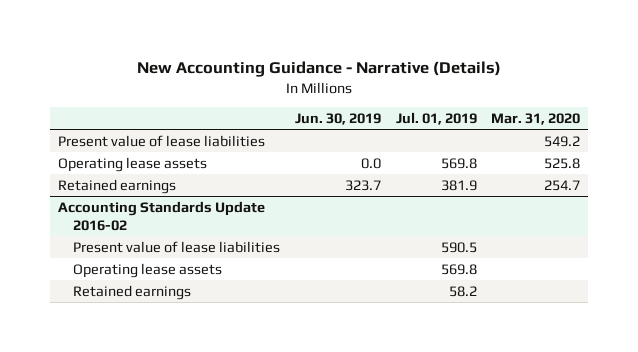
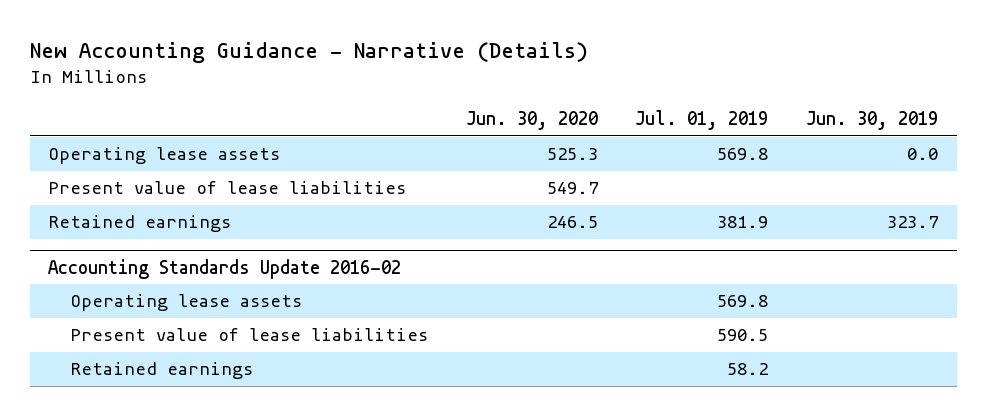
[491,112,581,125] Mar. 31, 2020 -> none
none -> [465,111,598,131] Jun. 30, 2020
[57,134,265,147] Present value of lease liabilities -> [48,181,407,195] Present value of lease liabilities
[73,240,281,253] Present value of lease liabilities -> [69,328,428,342] Present value of lease liabilities

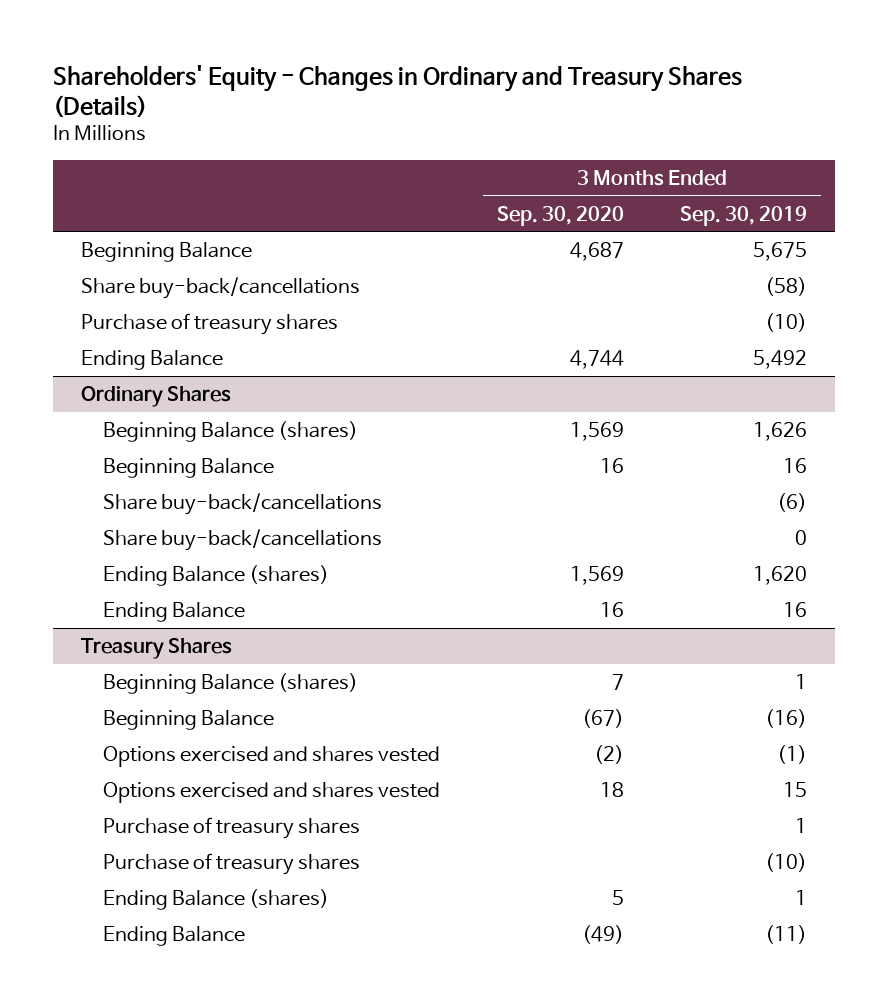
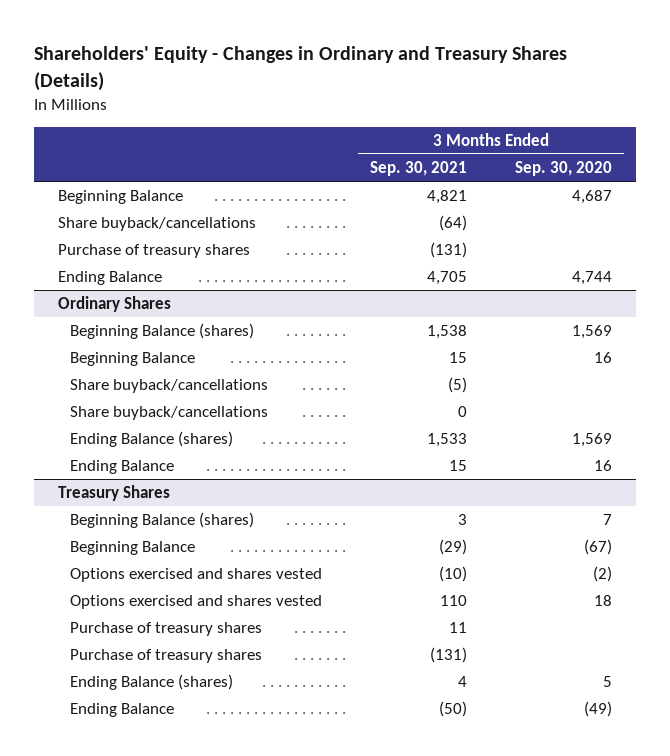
[679,205,807,226] Sep. 30, 2019 -> none
none -> [370,161,468,177] Sep. 30, 2021
[81,276,361,299] Share buy-back/cancellations -> [57,217,256,232] Share buyback/cancellations
[103,492,383,515] Share buy-back/cancellations -> [69,379,268,394] Share buyback/cancellations
[103,528,383,551] Share buy-back/cancellations -> [69,406,268,421] Share buyback/cancellations

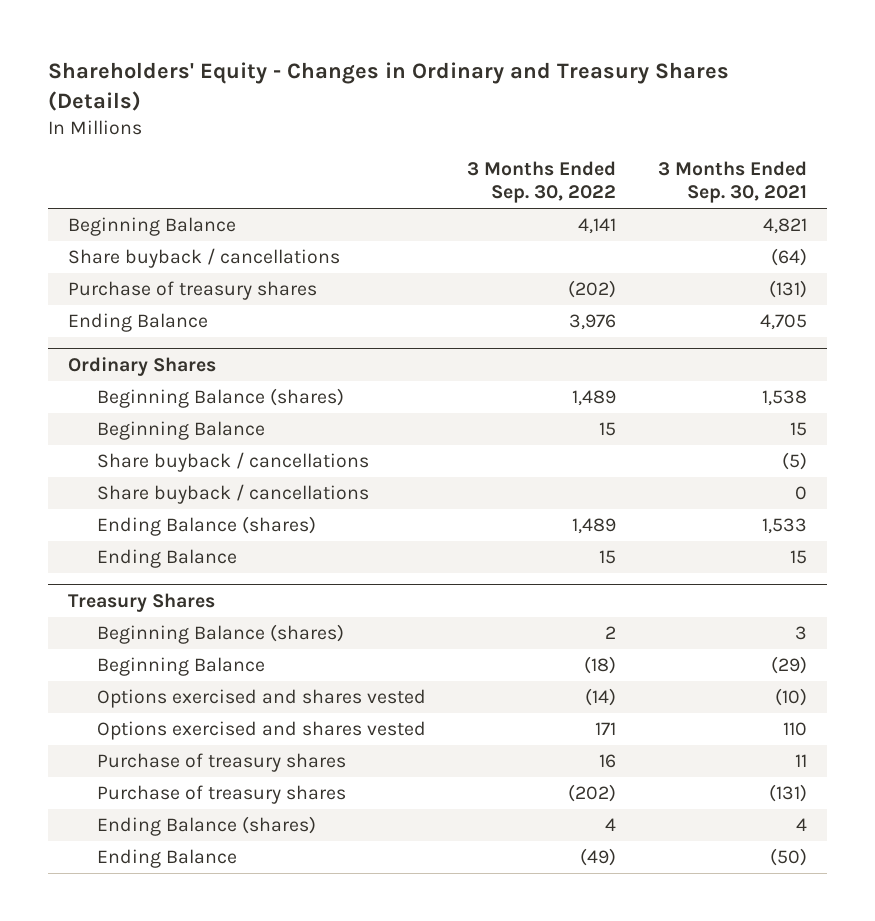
[515,161,613,177] Sep. 30, 2020 -> none
none -> [467,161,617,204] 3 Months Ended Sep. 30, 2022
[57,217,256,232] Share buyback/cancellations -> [68,248,341,269] Share buyback / cancellations
[69,379,268,394] Share buyback/cancellations -> [96,452,369,473] Share buyback / cancellations
[69,406,268,421] Share buyback/cancellations -> [96,484,369,505] Share buyback / cancellations

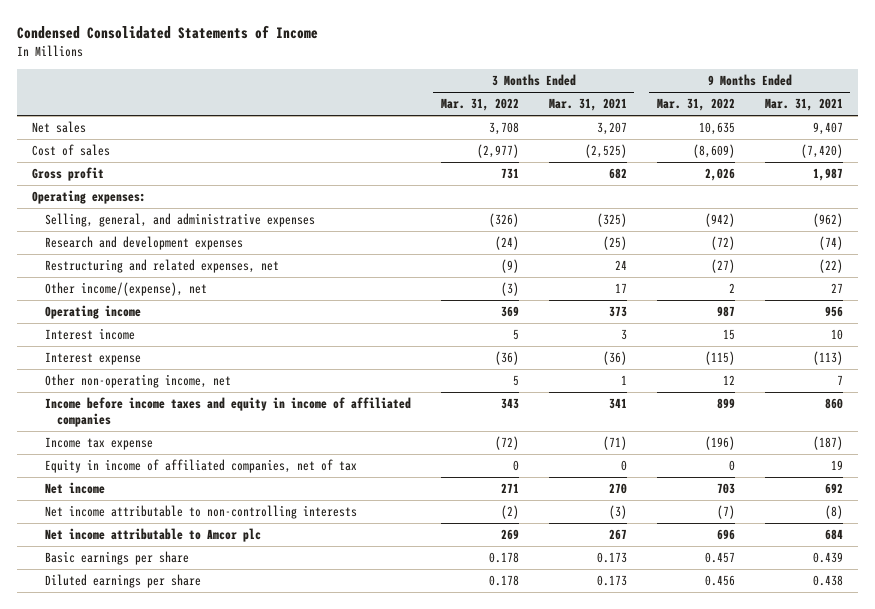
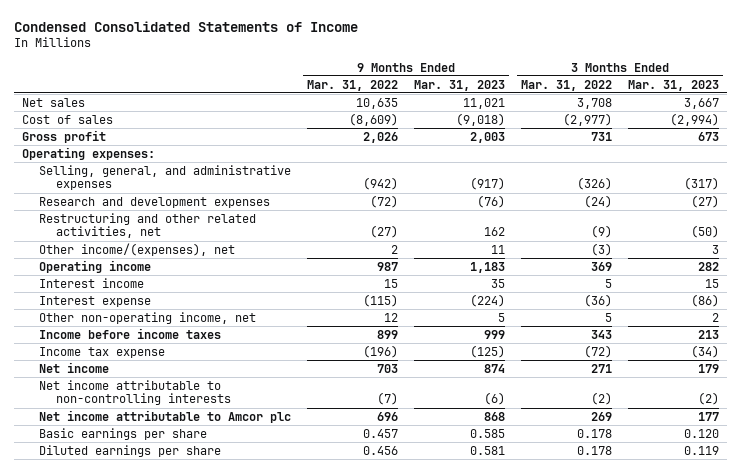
[548,98,627,112] Mar. 31, 2021 -> none
[764,98,843,112] Mar. 31, 2021 -> none
none -> [413,79,505,91] Mar. 31, 2023
none -> [628,79,720,91] Mar. 31, 2023
[44,259,279,274] Restructuring and related expenses, net -> [38,212,256,239] Restructuring and other related activities, net
[44,282,207,297] Other income/(expense), net -> [38,242,235,256] Other income/(expenses), net
[44,397,411,428] Income before income taxes and equity in income of affiliated companies -> [38,327,221,339] Income before income taxes
[44,459,357,474] Equity in income of affiliated companies, net of tax -> none

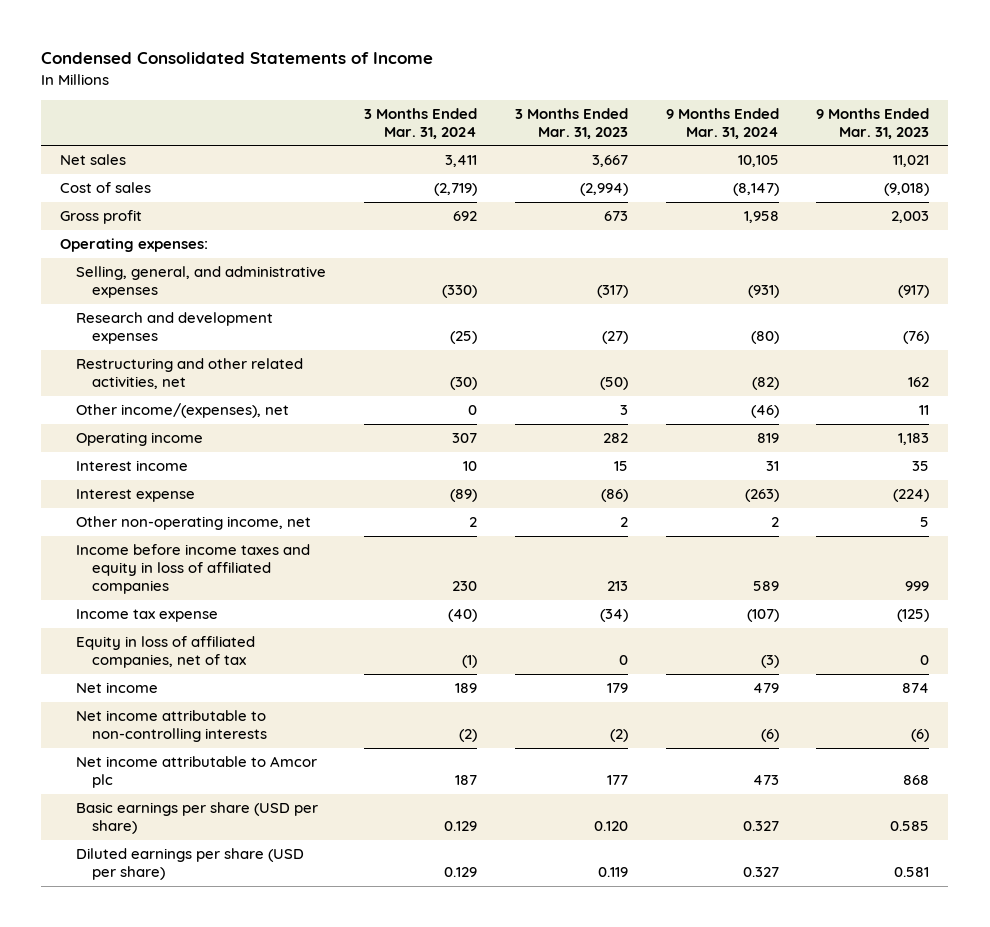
[306,79,398,91] Mar. 31, 2022 -> none
[520,79,612,91] Mar. 31, 2022 -> none
none -> [364,107,478,139] 3 Months Ended Mar. 31, 2024
none -> [665,107,779,139] 9 Months Ended Mar. 31, 2024
[38,327,221,339] Income before income taxes -> [76,544,311,594] Income before income taxes and equity in loss of affiliated companies
none -> [76,636,256,669] Equity in loss of affiliated companies, net of tax
[38,427,207,440] Basic earnings per share -> [76,802,319,835] Basic earnings per share (USD per share)
[38,444,221,457] Diluted earnings per share -> [76,848,305,881] Diluted earnings per share (USD per share)

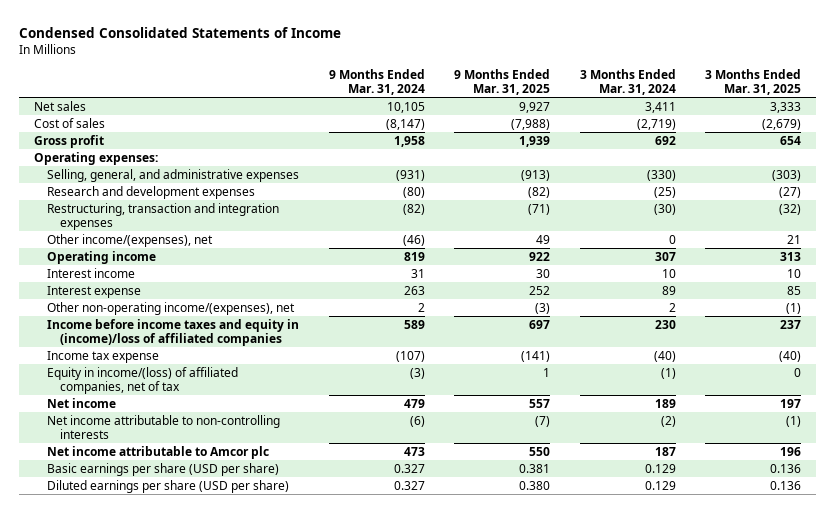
[514,107,628,139] 3 Months Ended Mar. 31, 2023 -> none
[816,107,930,139] 9 Months Ended Mar. 31, 2023 -> none
none -> [454,68,551,95] 9 Months Ended Mar. 31, 2025
none -> [704,68,801,95] 3 Months Ended Mar. 31, 2025
[76,358,304,390] Restructuring and other related activities, net -> [47,202,280,231] Restructuring, transaction and integration expenses
[450,489,478,503] (89) -> [661,285,676,295] 89
[744,489,779,503] (263) -> [403,285,425,295] 263
[76,516,312,531] Other non-operating income, net -> [47,301,296,315] Other non-operating income/(expenses), net
[76,544,311,594] Income before income taxes and equity in loss of affiliated companies -> [47,318,300,347] Income before income taxes and equity in (income)/loss of affiliated companies
[76,636,256,669] Equity in loss of affiliated companies, net of tax -> [47,366,239,395] Equity in income/(loss) of affiliated companies, net of tax

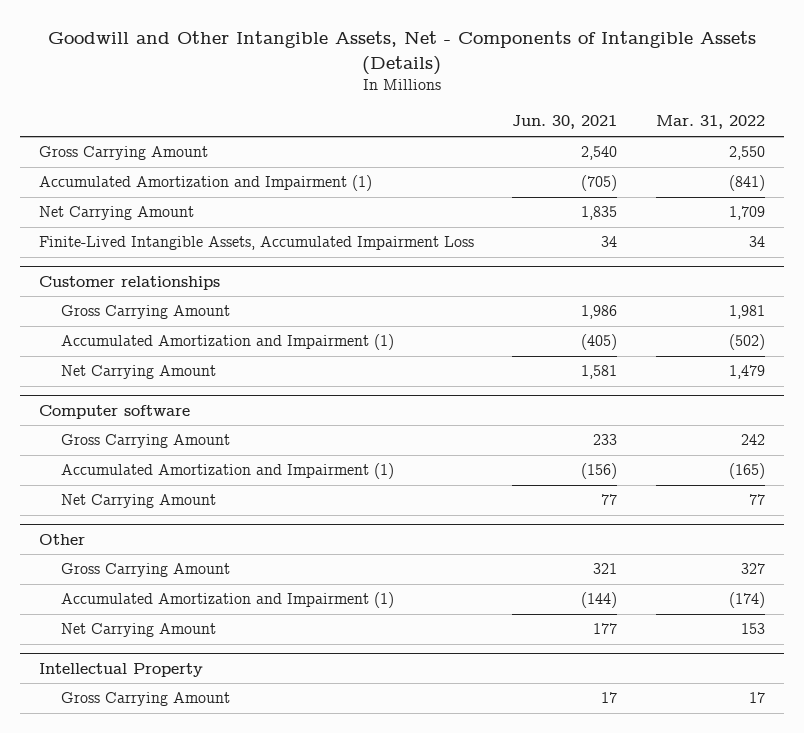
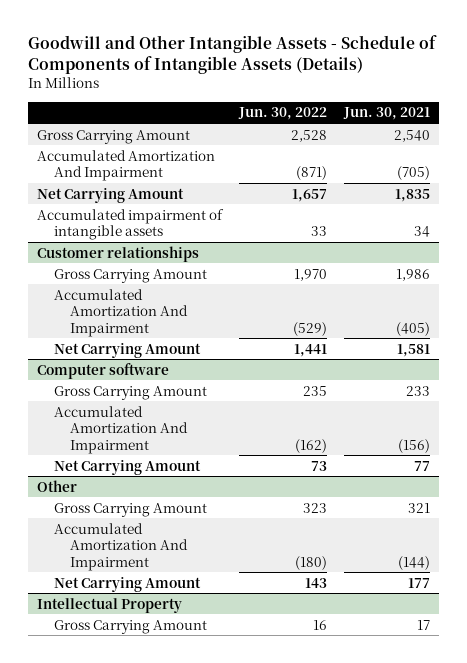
[47,31,756,75] Goodwill and Other Intangible Assets, Net - Components of Intangible Assets (Details) -> [28,35,438,75] Goodwill and Other Intangible Assets - Schedule of Components of Intangible Assets (Details)
[655,115,765,130] Mar. 31, 2022 -> none
none -> [238,107,328,121] Jun. 30, 2022
[39,175,373,192] Accumulated Amortization and Impairment (1) -> [36,149,215,182] Accumulated Amortization And Impairment
[39,236,475,251] Finite-Lived Intangible Assets, Accumulated Impairment Loss -> [36,208,224,241] Accumulated impairment of intangible assets
[60,334,394,351] Accumulated Amortization and Impairment (1) -> [53,288,189,337] Accumulated Amortization And Impairment
[60,463,394,480] Accumulated Amortization and Impairment (1) -> [53,405,189,454] Accumulated Amortization And Impairment
[60,592,394,609] Accumulated Amortization and Impairment (1) -> [53,522,189,571] Accumulated Amortization And Impairment

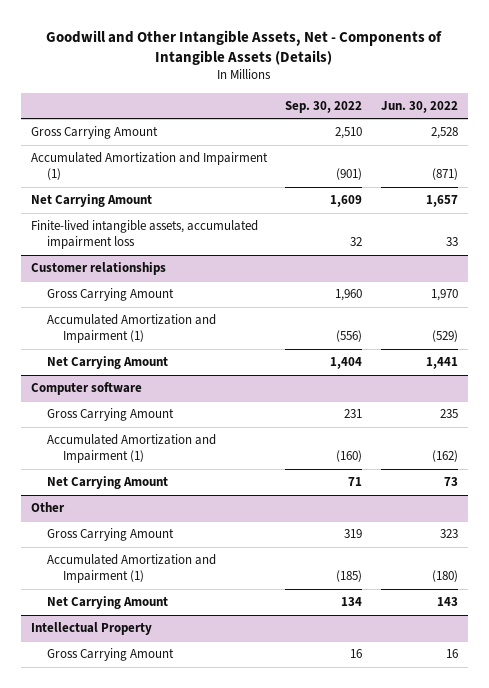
[28,35,438,75] Goodwill and Other Intangible Assets - Schedule of Components of Intangible Assets (Details) -> [46,29,443,65] Goodwill and Other Intangible Assets, Net - Components of Intangible Assets (Details)
[343,107,431,121] Jun. 30, 2021 -> none
none -> [285,100,363,113] Sep. 30, 2022
[36,149,215,182] Accumulated Amortization And Impairment -> [30,152,268,181] Accumulated Amortization and Impairment (1)
[36,208,224,241] Accumulated impairment of intangible assets -> [30,220,258,250] Finite-lived intangible assets, accumulated impairment loss
[53,288,189,337] Accumulated Amortization And Impairment -> [46,314,216,344] Accumulated Amortization and Impairment (1)
[53,405,189,454] Accumulated Amortization And Impairment -> [46,434,216,464] Accumulated Amortization and Impairment (1)
[53,522,189,571] Accumulated Amortization And Impairment -> [46,554,216,584] Accumulated Amortization and Impairment (1)

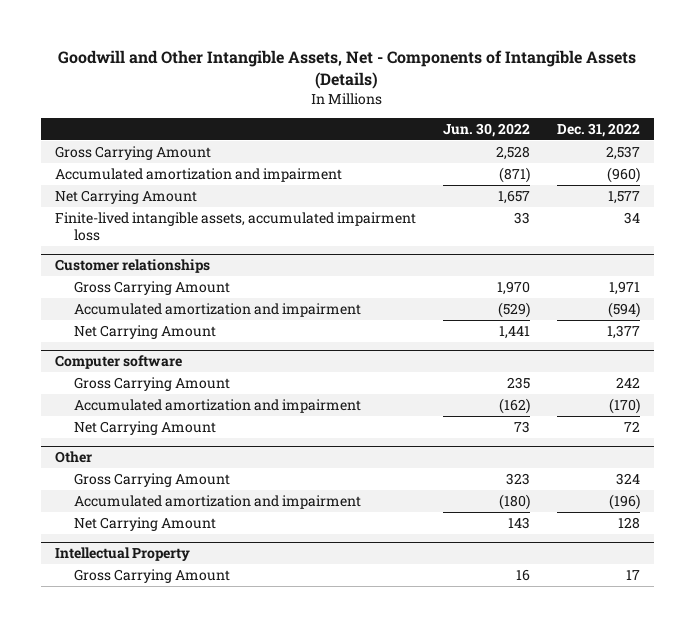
[285,100,363,113] Sep. 30, 2022 -> none
none -> [557,122,641,137] Dec. 31, 2022
[30,152,268,181] Accumulated Amortization and Impairment (1) -> [54,168,342,183] Accumulated amortization and impairment
[46,314,216,344] Accumulated Amortization and Impairment (1) -> [73,303,361,318] Accumulated amortization and impairment
[46,434,216,464] Accumulated Amortization and Impairment (1) -> [73,399,361,414] Accumulated amortization and impairment
[46,554,216,584] Accumulated Amortization and Impairment (1) -> [73,495,361,510] Accumulated amortization and impairment

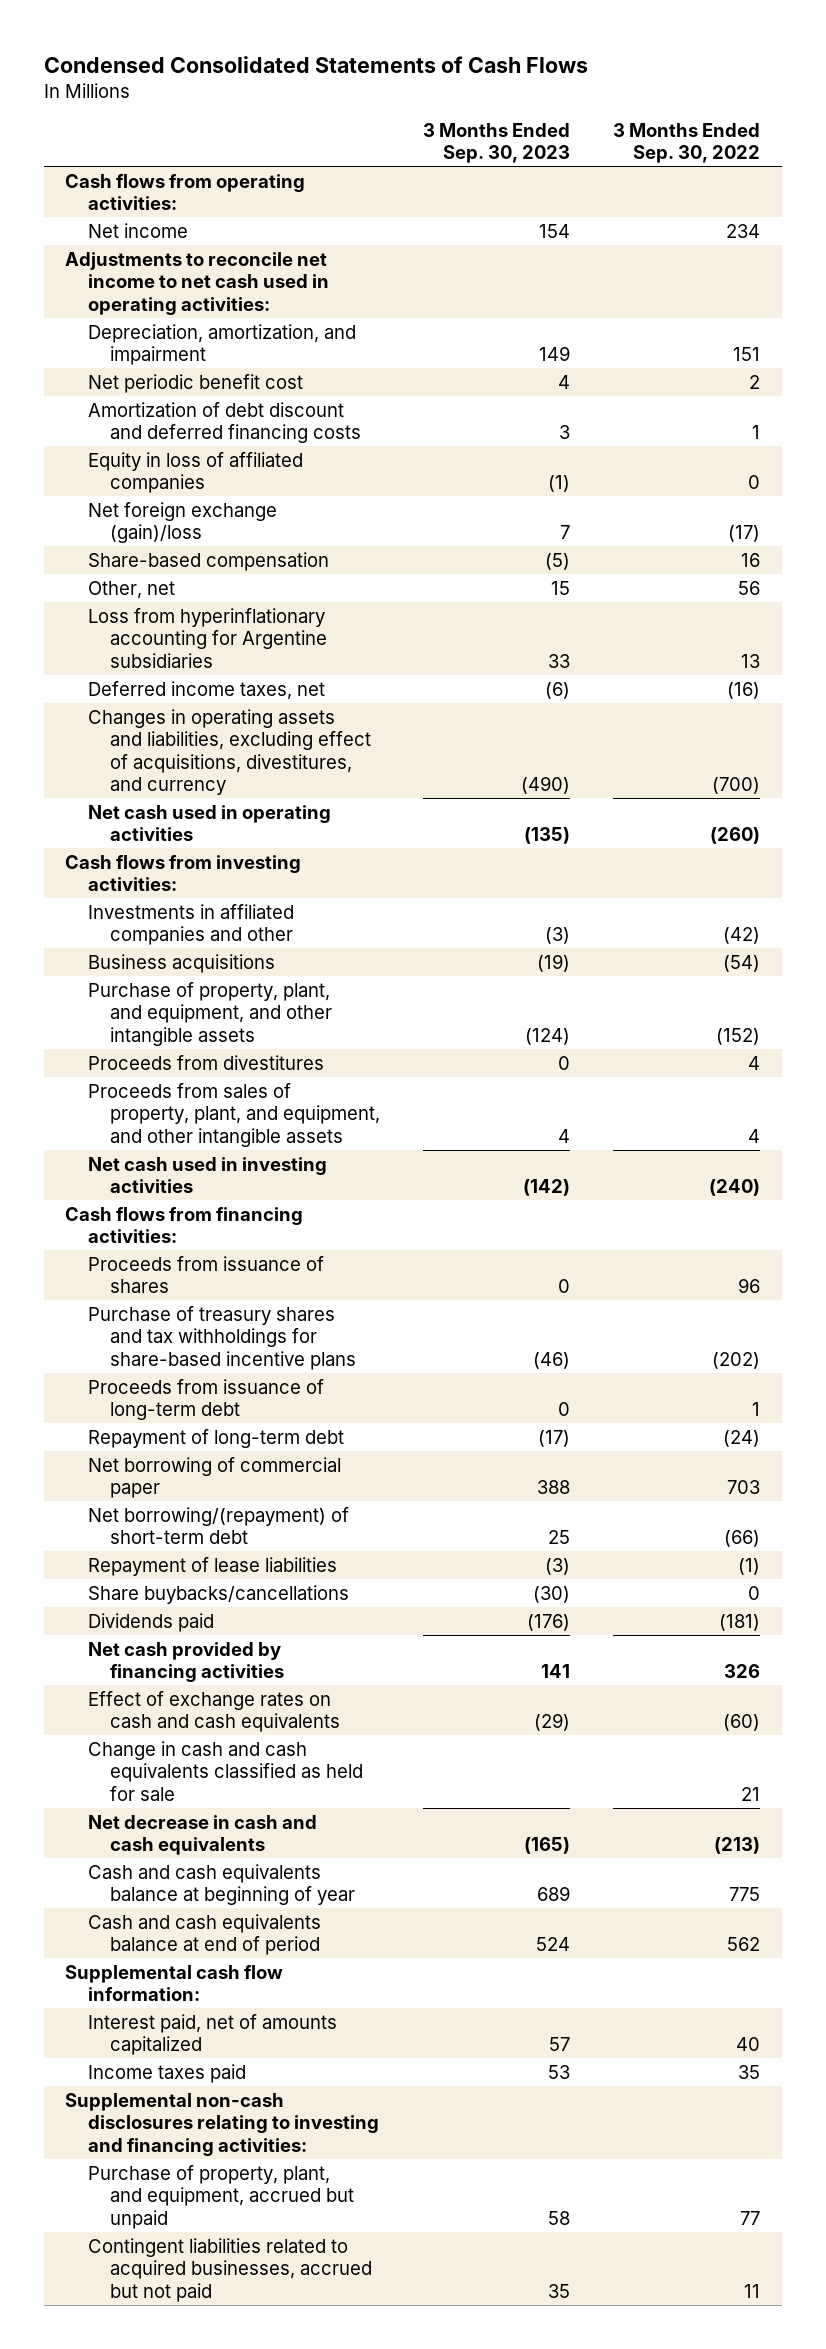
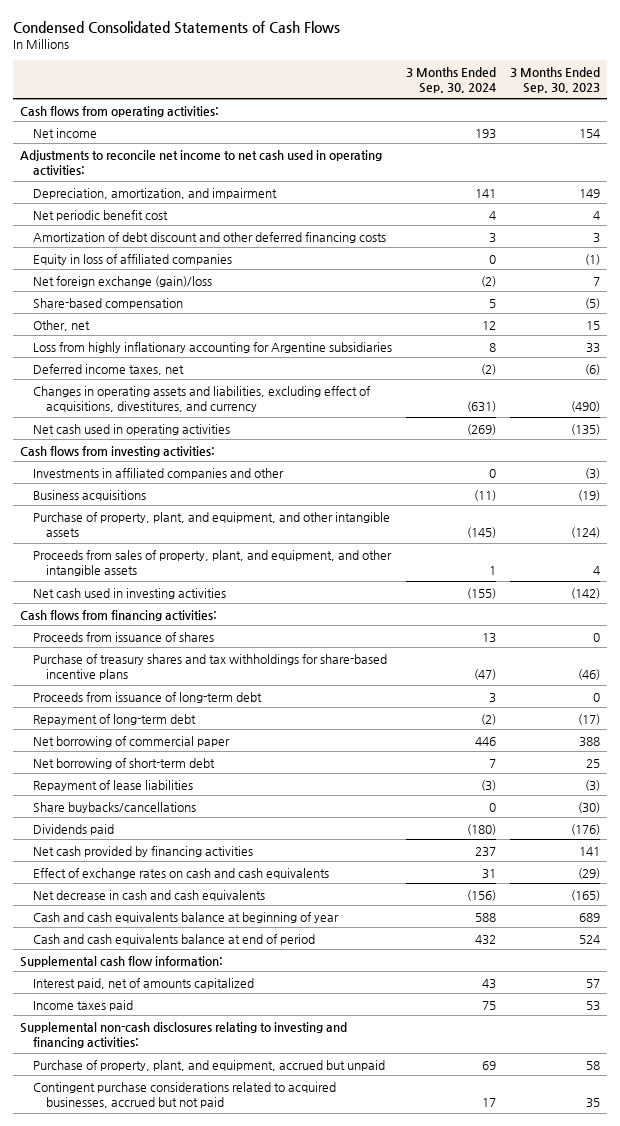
[613,122,761,164] 3 Months Ended Sep. 30, 2022 -> none
none -> [406,66,497,94] 3 Months Ended Sep. 30, 2024
[87,401,362,444] Amortization of debt discount and deferred financing costs -> [32,231,386,243] Amortization of debt discount and other deferred financing costs
[87,607,328,668] Loss from hyperinflationary accounting for Argentine subsidiaries -> [32,341,392,353] Loss from highly inflationary accounting for Argentine subsidiaries
[87,1054,324,1070] Proceeds from divestitures -> none
[87,1506,349,1545] Net borrowing/(repayment) of short-term debt -> [32,757,215,769] Net borrowing of short-term debt
[87,1740,364,1801] Change in cash and cash equivalents classified as held for sale -> none
[87,2237,373,2302] Contingent liabilities related to acquired businesses, accrued but not paid -> [32,1081,336,1108] Contingent purchase considerations related to acquired businesses, accrued but not paid

